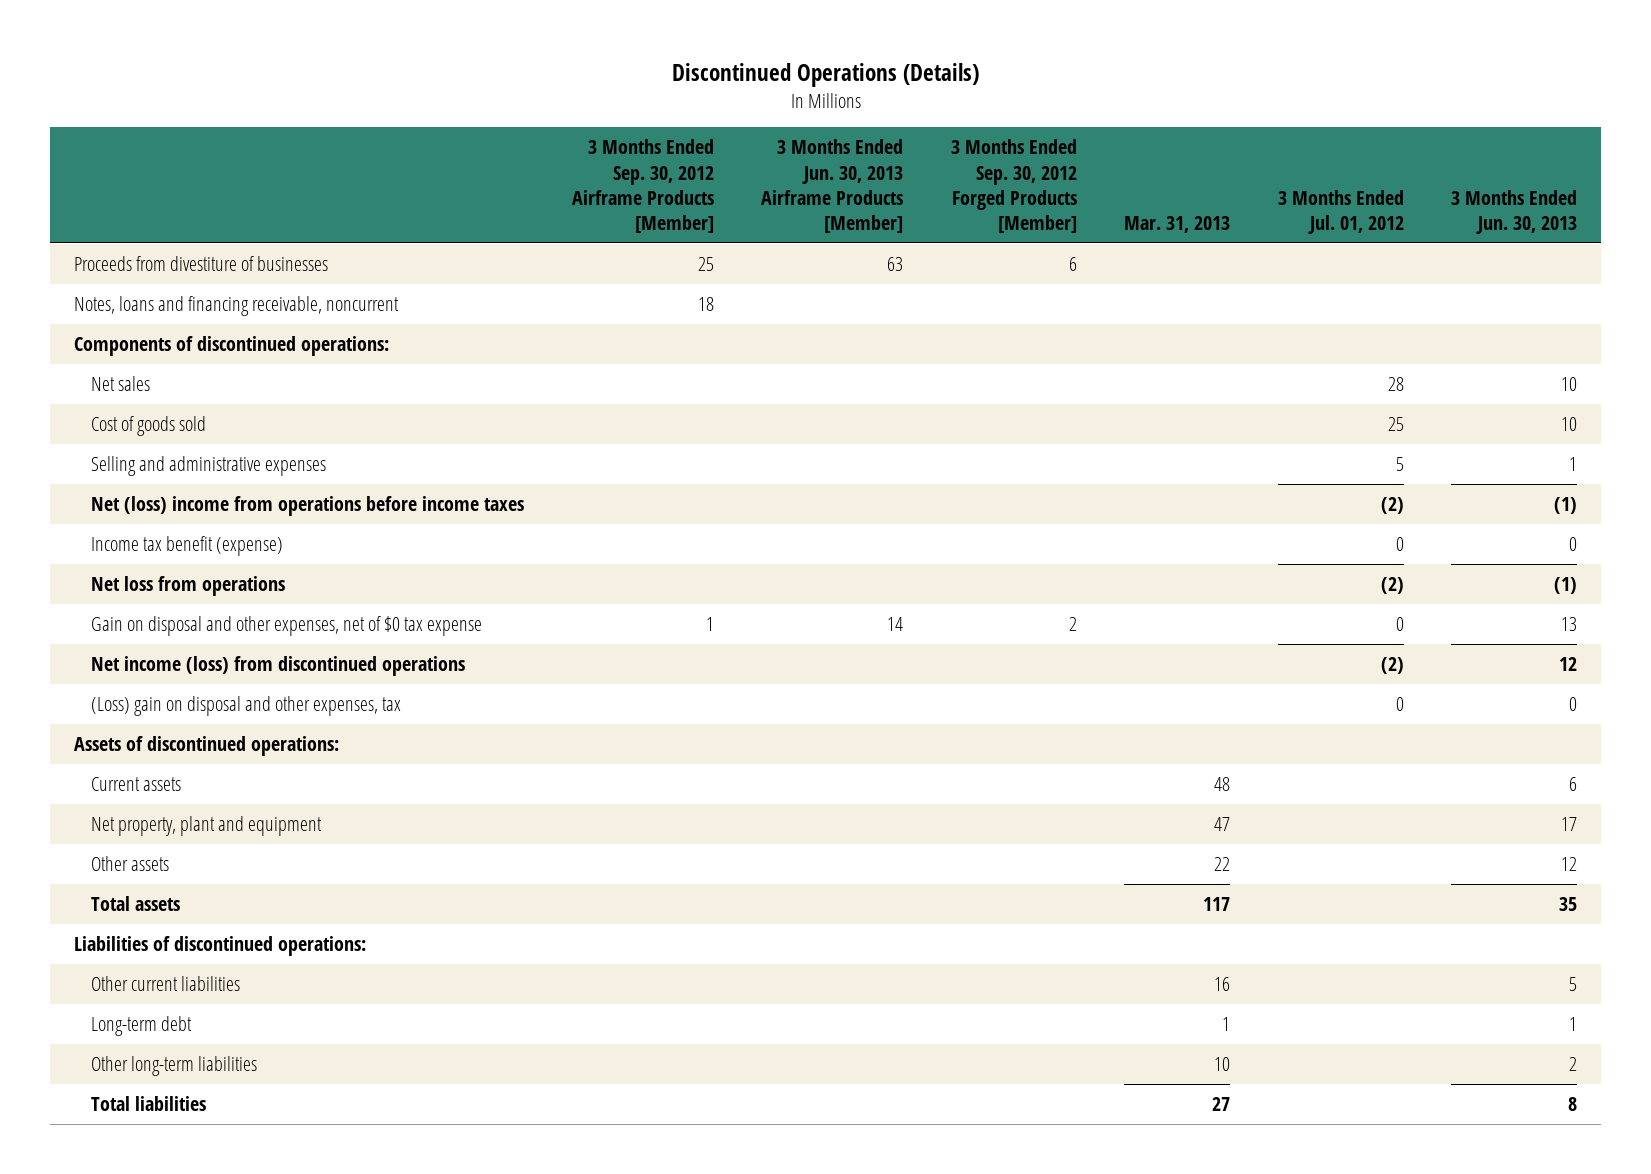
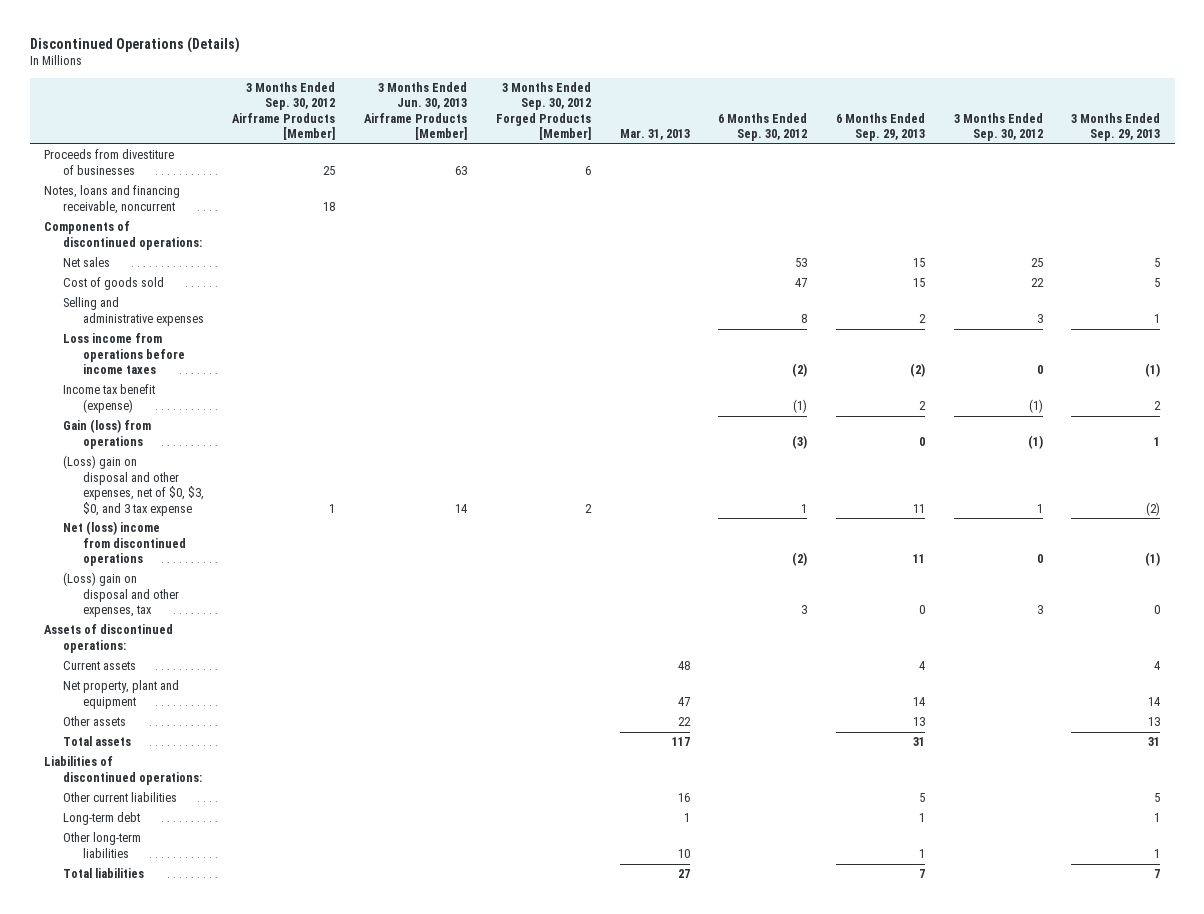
[1277,189,1404,235] 3 Months Ended Jul. 01, 2012 -> none
[1451,189,1578,235] 3 Months Ended Jun. 30, 2013 -> none
none -> [718,112,808,142] 6 Months Ended Sep. 30, 2012
none -> [836,112,926,142] 6 Months Ended Sep. 29, 2013
none -> [953,112,1043,142] 3 Months Ended Sep. 30, 2012
none -> [1071,112,1161,142] 3 Months Ended Sep. 29, 2013
[91,495,525,516] Net (loss) income from operations before income taxes -> [63,333,185,375] Loss income from operations before income taxes
[91,575,286,596] Net loss from operations -> [63,419,152,449] Gain (loss) from operations
[91,615,483,636] Gain on disposal and other expenses, net of $0 tax expense -> [63,455,204,516] (Loss) gain on disposal and other expenses, net of $0, $3, $0, and 3 tax expense
[91,655,466,676] Net income (loss) from discontinued operations -> [63,521,186,567] Net (loss) income from discontinued operations

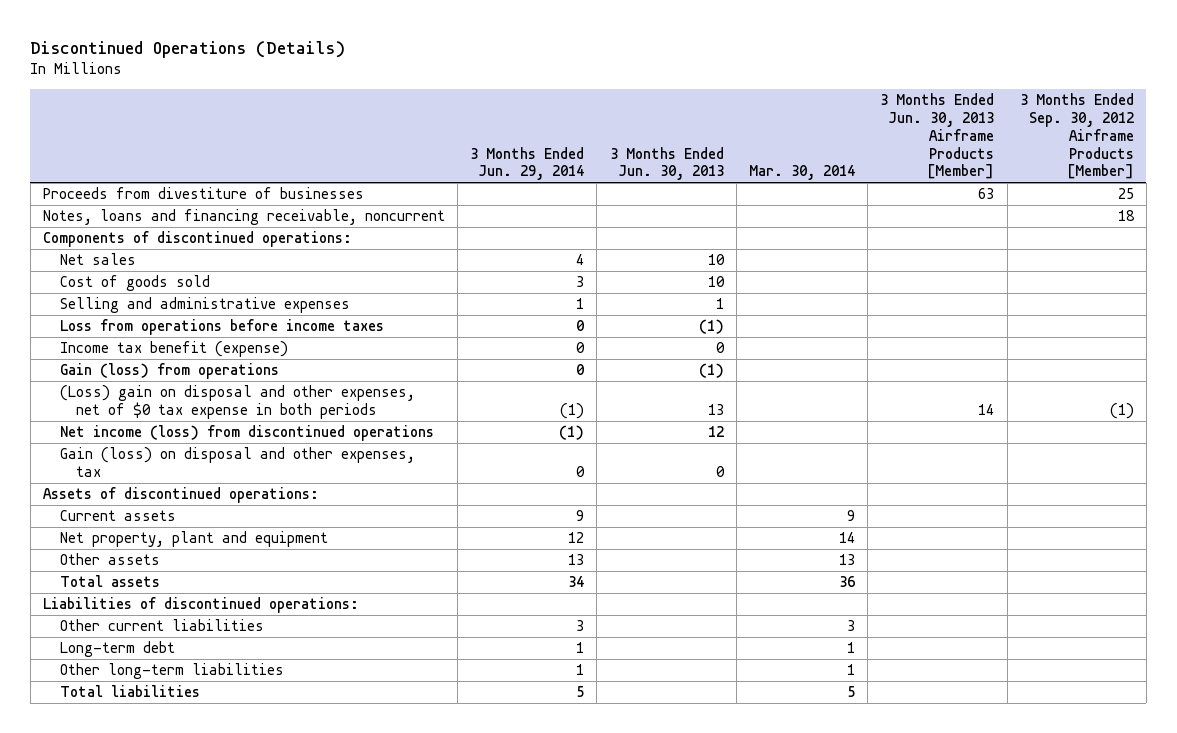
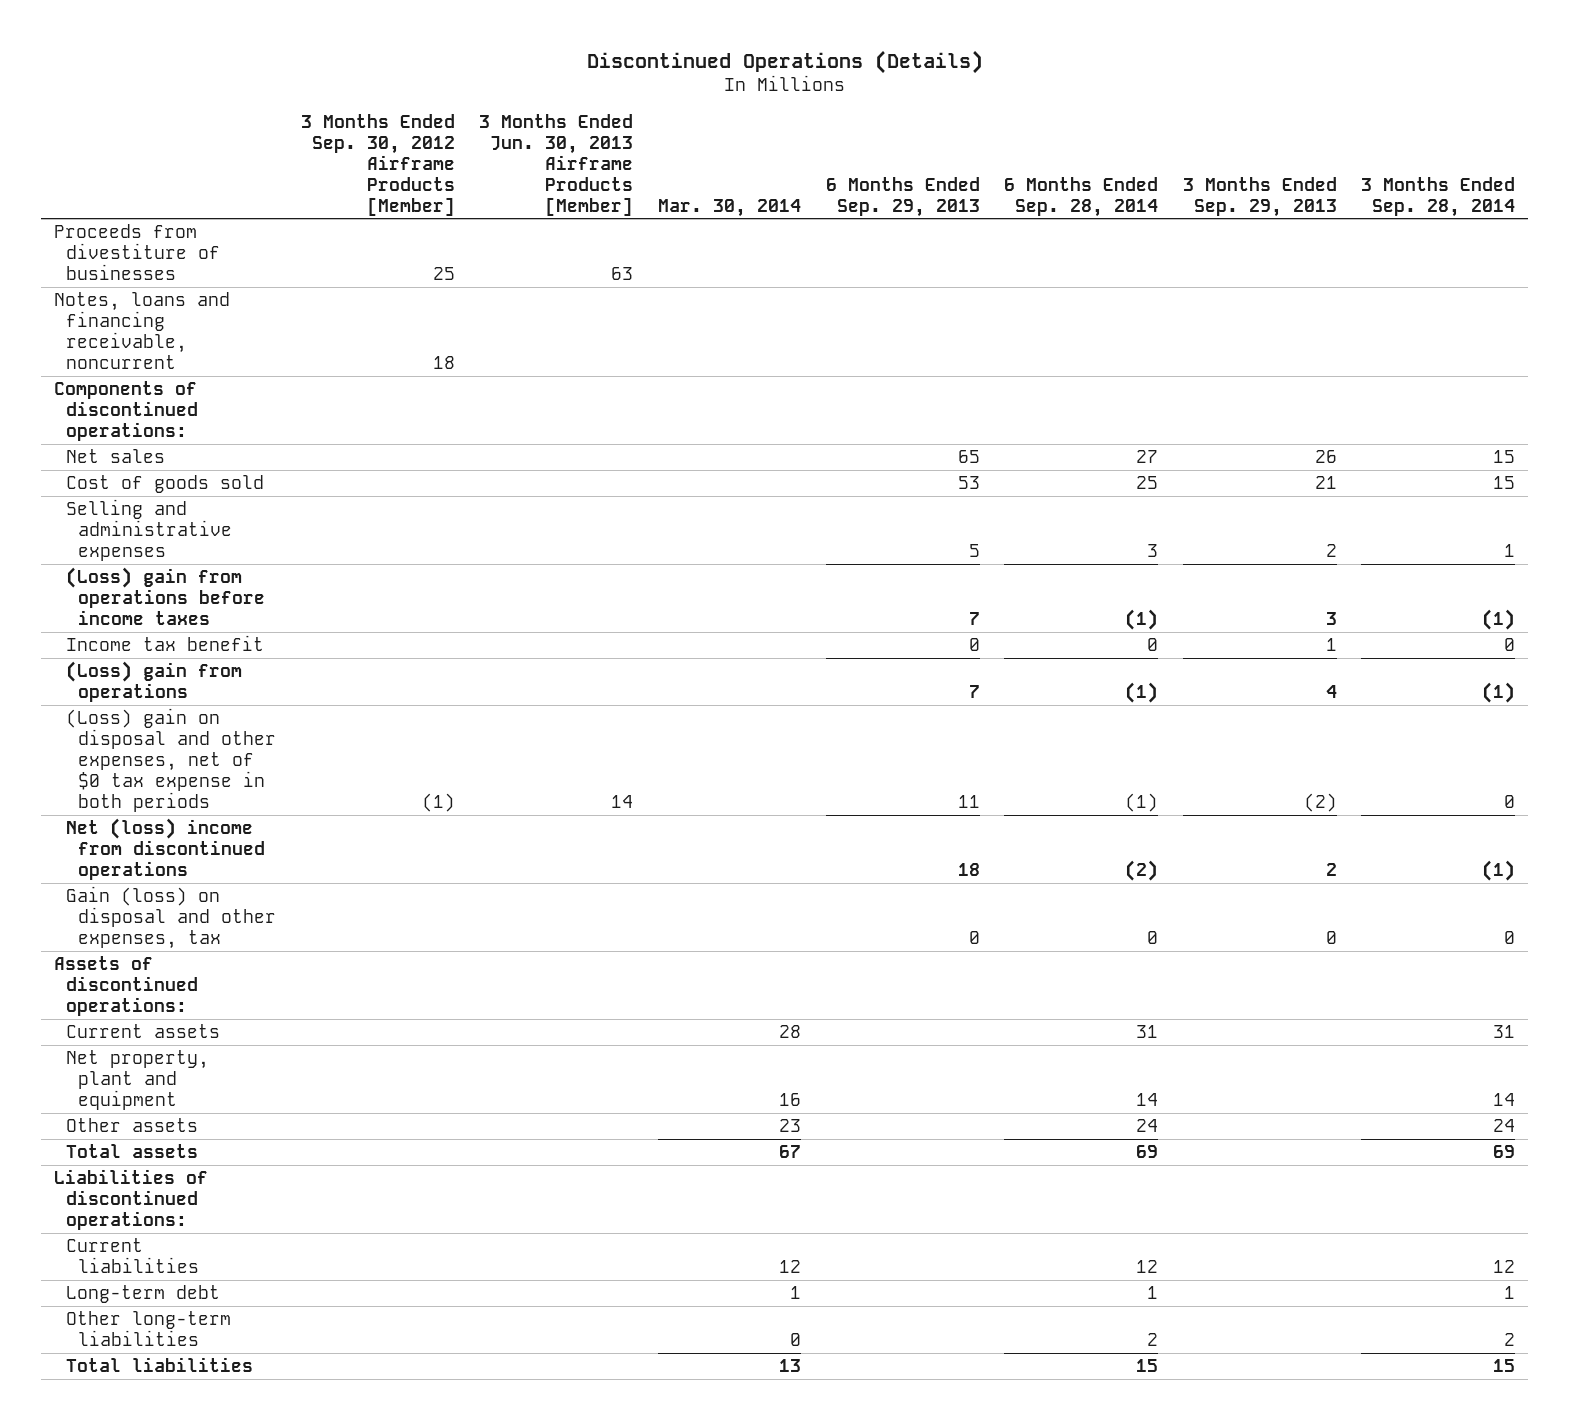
[470,146,585,181] 3 Months Ended Jun. 29, 2014 -> none
[609,146,724,181] 3 Months Ended Jun. 30, 2013 -> none
none -> [825,176,980,217] 6 Months Ended Sep. 29, 2013
none -> [1004,176,1159,217] 6 Months Ended Sep. 28, 2014
none -> [1182,176,1337,217] 3 Months Ended Sep. 29, 2013
none -> [1361,176,1516,217] 3 Months Ended Sep. 28, 2014
[59,319,384,336] Loss from operations before income taxes -> [65,566,266,625] (Loss) gain from operations before income taxes
[59,341,288,358] Income tax benefit (expense) -> [65,634,264,651] Income tax benefit
[59,363,279,380] Gain (loss) from operations -> [65,660,242,702] (Loss) gain from operations
[59,425,434,442] Net income (loss) from discontinued operations -> [65,817,266,880] Net (loss) income from discontinued operations
[846,510,855,522] 9 -> [779,1024,802,1038] 28
[838,532,855,544] 14 -> [779,1092,802,1106] 16
[838,554,855,566] 13 -> [779,1118,802,1132] 23
[838,576,855,588] 36 -> [779,1144,802,1158] 67
[59,619,264,632] Other current liabilities -> [65,1237,200,1273] Current liabilities
[846,620,855,632] 3 -> [779,1259,802,1273] 12
[846,664,855,676] 1 -> [790,1332,802,1346] 0
[846,686,855,698] 5 -> [779,1358,802,1372] 13

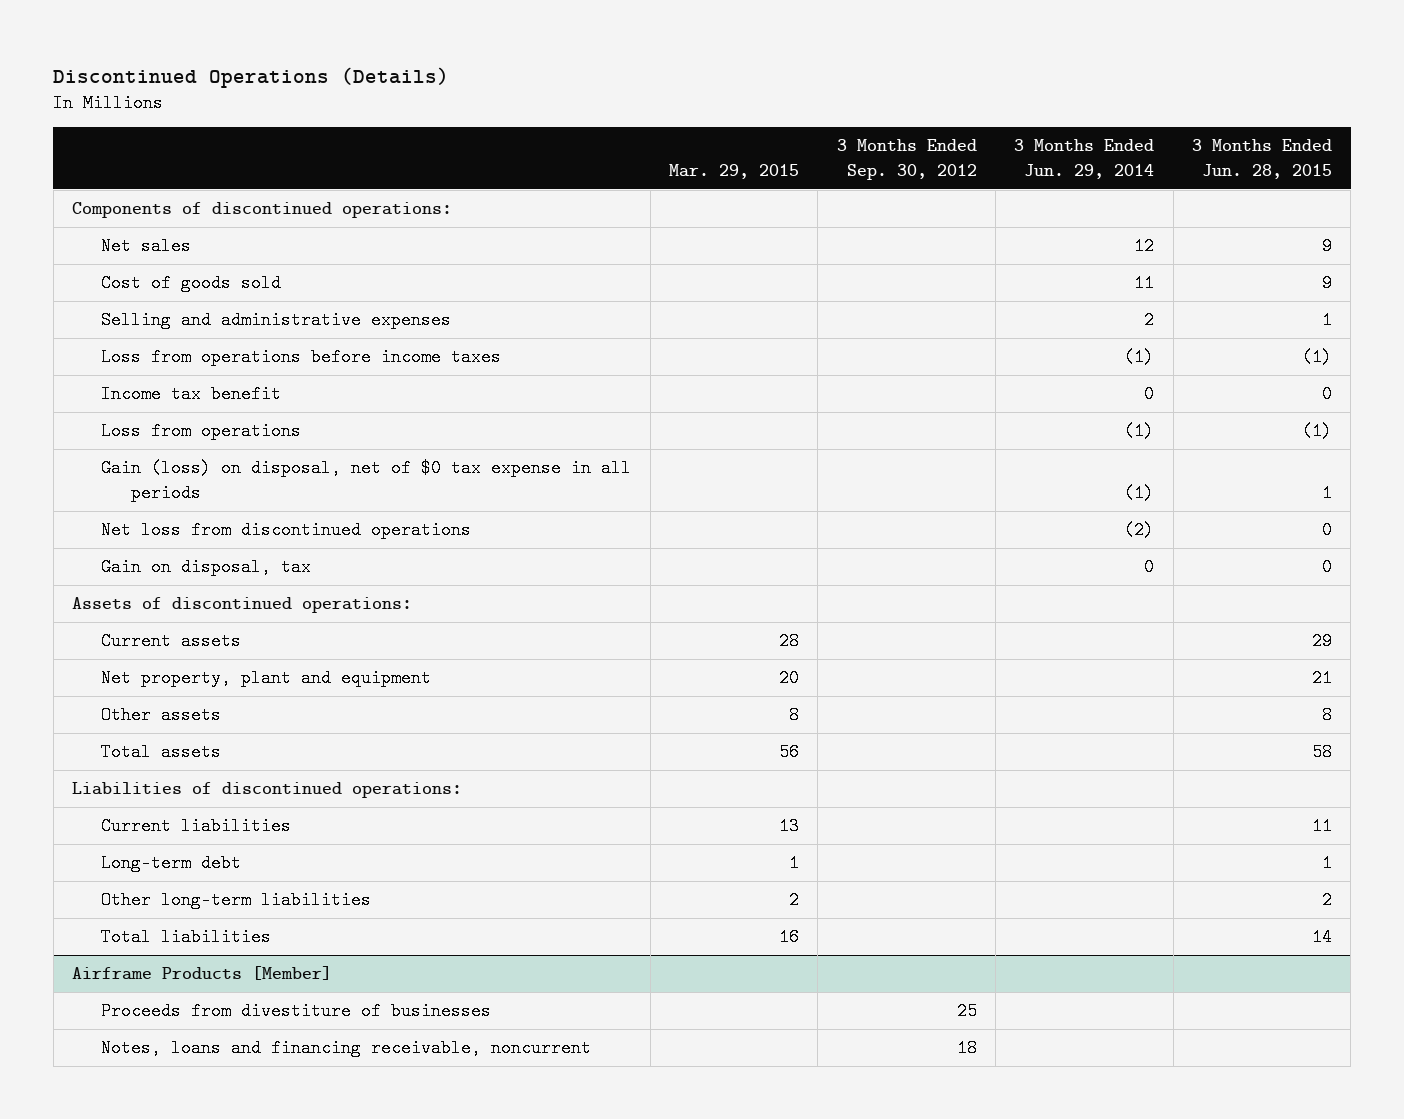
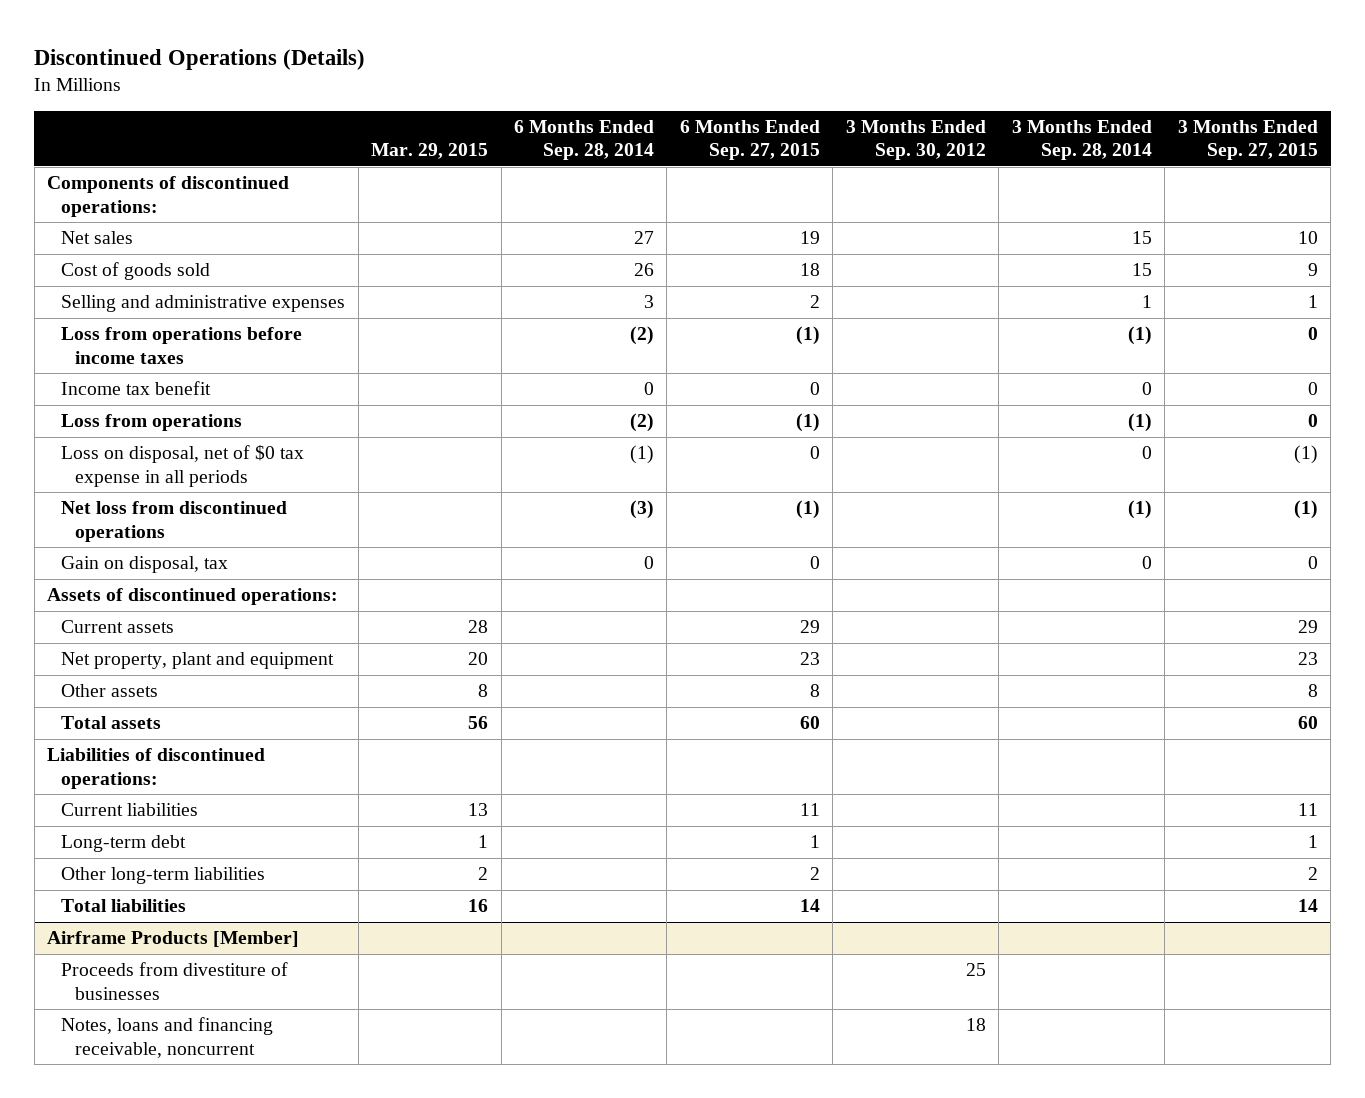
[1014,139,1155,179] 3 Months Ended Jun. 29, 2014 -> none
[1191,139,1332,179] 3 Months Ended Jun. 28, 2015 -> none
none -> [513,120,654,161] 6 Months Ended Sep. 28, 2014
none -> [679,120,820,161] 6 Months Ended Sep. 27, 2015
none -> [1011,120,1152,161] 3 Months Ended Sep. 28, 2014
none -> [1177,120,1318,161] 3 Months Ended Sep. 27, 2015
[101,459,632,502] Gain (loss) on disposal, net of $0 tax expense in all periods -> [61,445,305,487] Loss on disposal, net of $0 tax expense in all periods

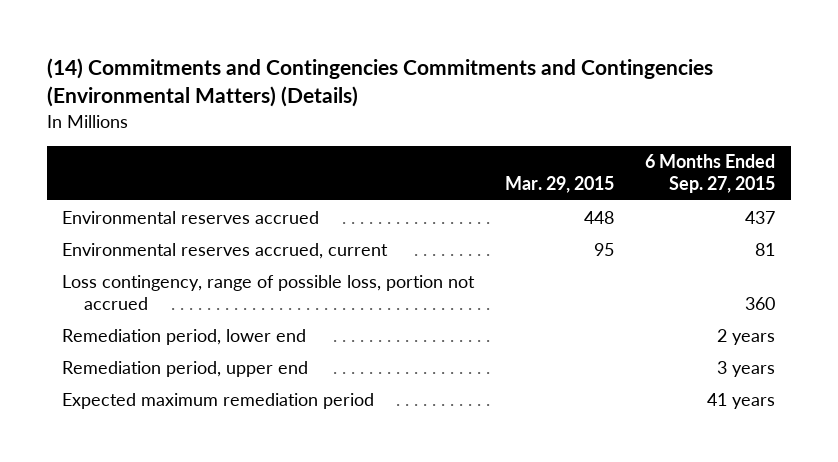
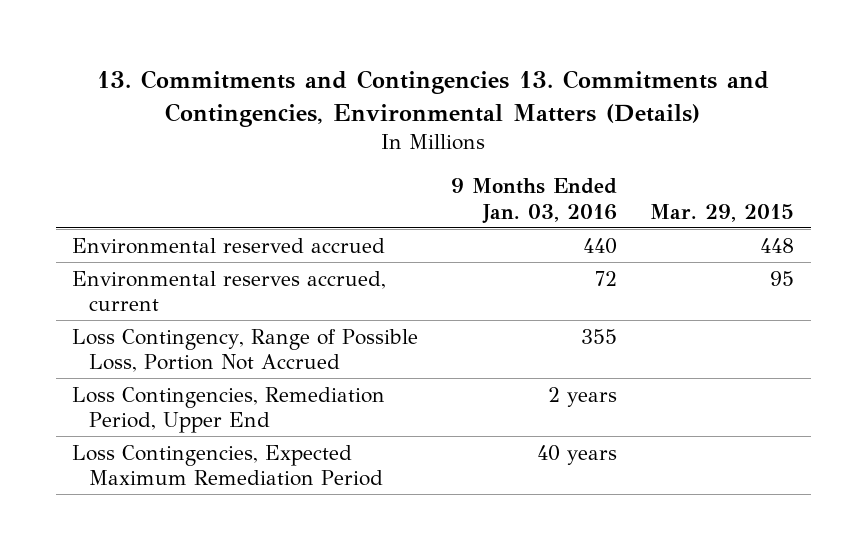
[46,58,713,108] (14) Commitments and Contingencies Commitments and Contingencies (Environmental Matters) (Details) -> [97,70,770,127] 13. Commitments and Contingencies 13. Commitments and Contingencies, Environmental Matters (Details)
[645,154,776,194] 6 Months Ended Sep. 27, 2015 -> none
none -> [451,178,618,224] 9 Months Ended Jan. 03, 2016
[62,210,320,224] Environmental reserves accrued -> [72,237,386,254] Environmental reserved accrued
[62,328,307,345] Remediation period, lower end -> none
[62,274,476,310] Loss contingency, range of possible loss, portion not accrued -> [72,328,419,373] Loss Contingency, Range of Possible Loss, Portion Not Accrued
[62,360,309,377] Remediation period, upper end -> [72,386,386,434] Loss Contingencies, Remediation Period, Upper End
[62,392,375,409] Expected maximum remediation period -> [72,444,384,487] Loss Contingencies, Expected Maximum Remediation Period

